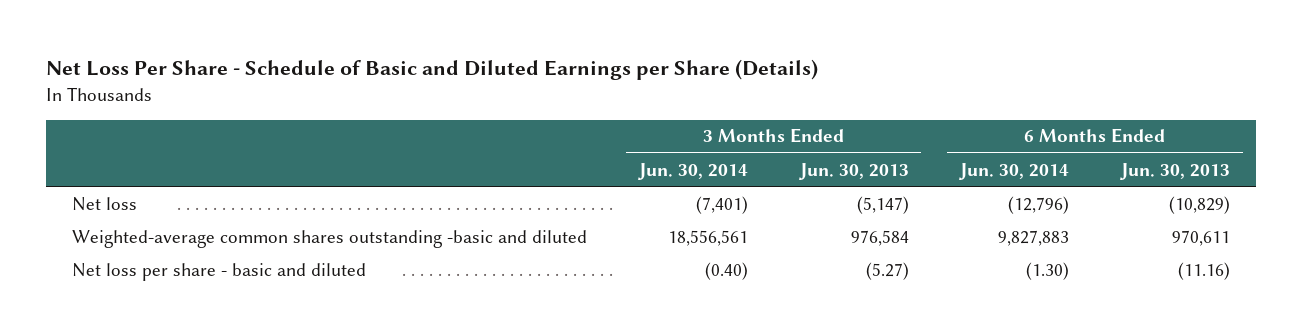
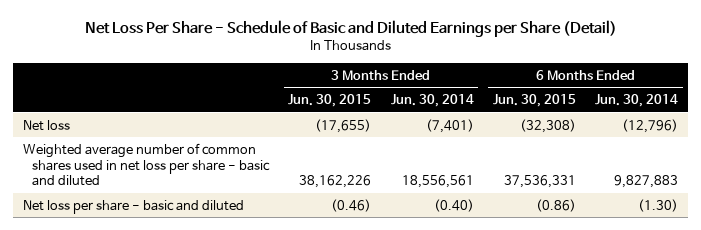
[46,59,819,81] Net Loss Per Share - Schedule of Basic and Diluted Earnings per Share (Details) -> [84,19,617,37] Net Loss Per Share - Schedule of Basic and Diluted Earnings per Share (Detail)
[798,162,909,180] Jun. 30, 2013 -> none
[1119,162,1230,180] Jun. 30, 2013 -> none
none -> [288,94,372,108] Jun. 30, 2015
none -> [492,94,576,108] Jun. 30, 2015
[72,229,588,248] Weighted-average common shares outstanding -basic and diluted -> [22,142,271,187] Weighted average number of common shares used in net loss per share - basic and diluted

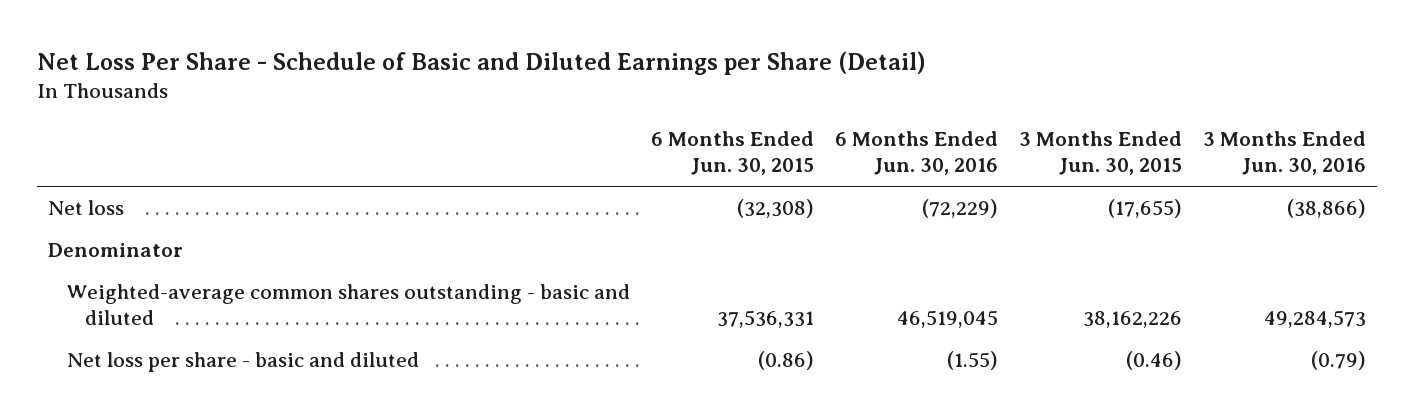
[390,94,474,108] Jun. 30, 2014 -> none
[595,94,679,108] Jun. 30, 2014 -> none
none -> [834,131,998,176] 6 Months Ended Jun. 30, 2016
none -> [1203,131,1367,176] 3 Months Ended Jun. 30, 2016
none -> [47,242,183,257] Denominator
[22,142,271,187] Weighted average number of common shares used in net loss per share - basic and diluted -> [66,283,630,326] Weighted-average common shares outstanding - basic and diluted

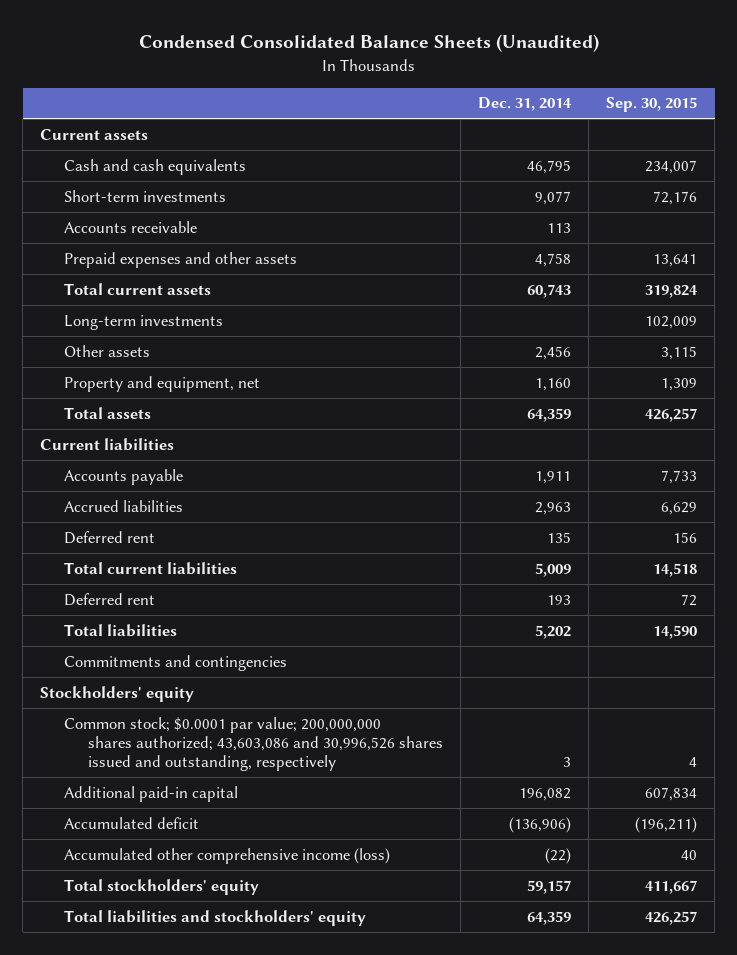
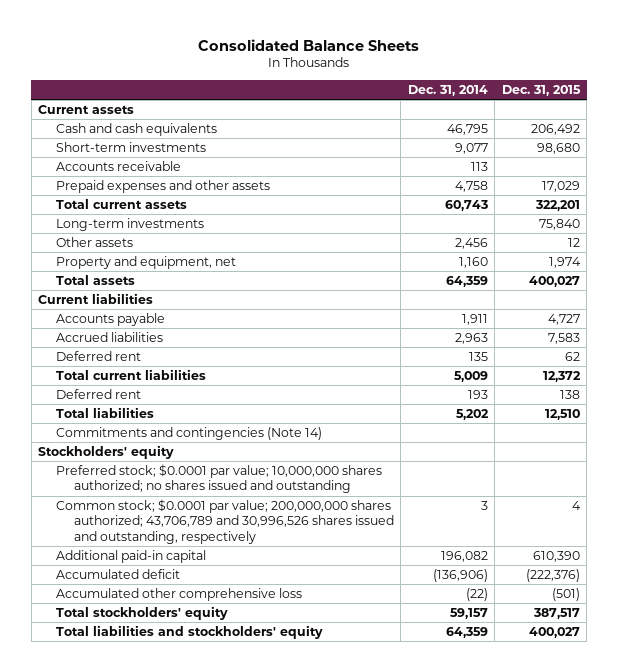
[138,34,599,53] Condensed Consolidated Balance Sheets (Unaudited) -> [197,38,419,51] Consolidated Balance Sheets
[606,97,698,113] Sep. 30, 2015 -> none
none -> [501,85,581,97] Dec. 31, 2015
[63,654,287,671] Commitments and contingencies -> [55,427,322,441] Commitments and contingencies (Note 14)
none -> [55,464,382,494] Preferred stock; $0.0001 par value; 10,000,000 shares authorized; no shares issued and outstanding
[63,716,443,772] Common stock; $0.0001 par value; 200,000,000 shares authorized; 43,603,086 and 30,996,526 shares issued and outstanding, respectively -> [55,499,394,544] Common stock; $0.0001 par value; 200,000,000 shares authorized; 43,706,789 and 30,996,526 shares issued and outstanding, respectively
[63,847,390,864] Accumulated other comprehensive income (loss) -> [55,588,302,602] Accumulated other comprehensive loss

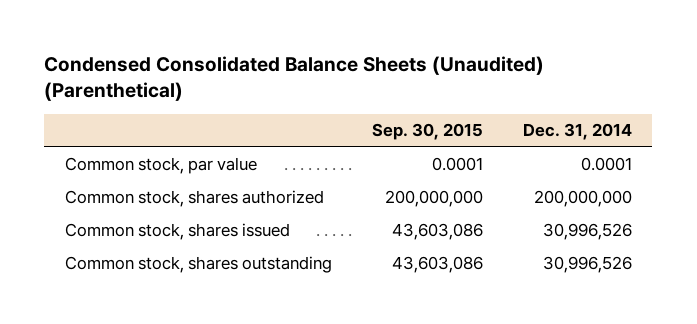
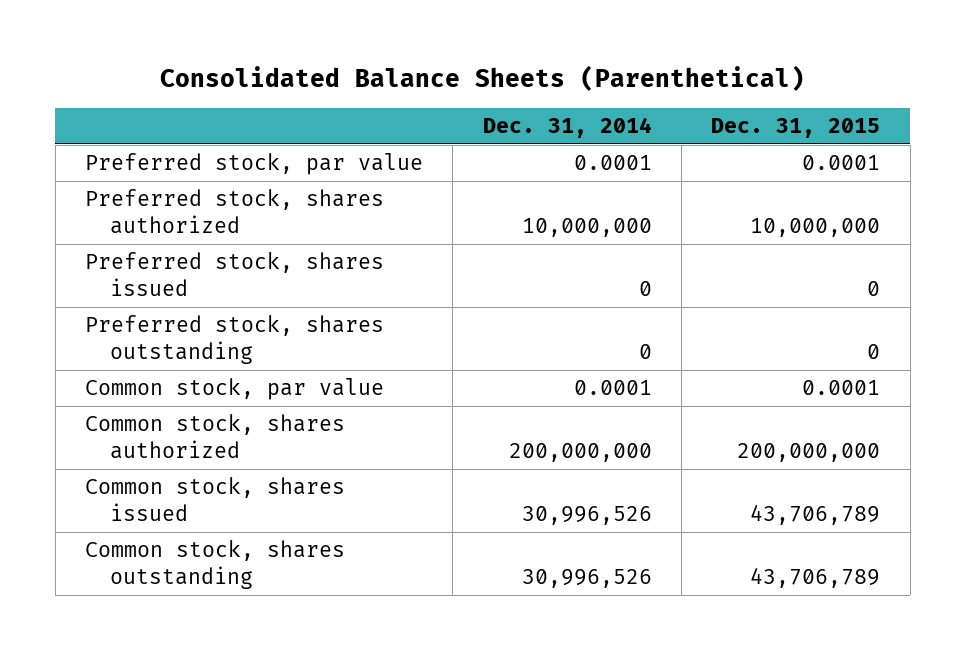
[44,55,545,101] Condensed Consolidated Balance Sheets (Unaudited) (Parenthetical) -> [159,65,805,92] Consolidated Balance Sheets (Parenthetical)
[371,123,483,141] Sep. 30, 2015 -> none
none -> [711,118,881,139] Dec. 31, 2015
none -> [84,153,423,176] Preferred stock, par value
none -> [84,189,384,235] Preferred stock, shares authorized
none -> [84,252,384,297] Preferred stock, shares issued
none -> [84,315,384,365] Preferred stock, shares outstanding

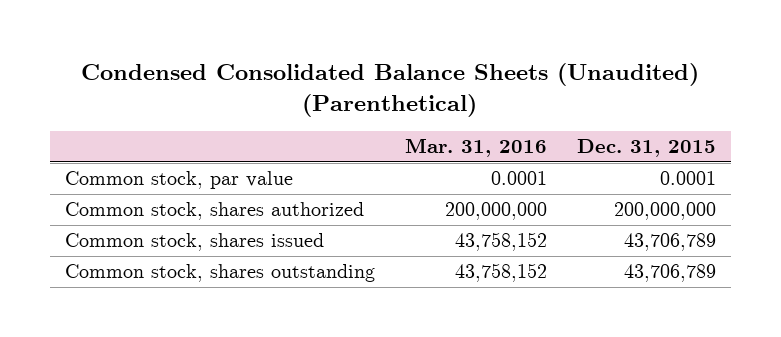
[159,65,805,92] Consolidated Balance Sheets (Parenthetical) -> [81,63,700,117] Condensed Consolidated Balance Sheets (Unaudited) (Parenthetical)
[482,117,652,139] Dec. 31, 2014 -> none
none -> [404,138,547,158] Mar. 31, 2016
[84,153,423,176] Preferred stock, par value -> none
[84,189,384,235] Preferred stock, shares authorized -> none
[84,252,384,297] Preferred stock, shares issued -> none
[84,315,384,365] Preferred stock, shares outstanding -> none

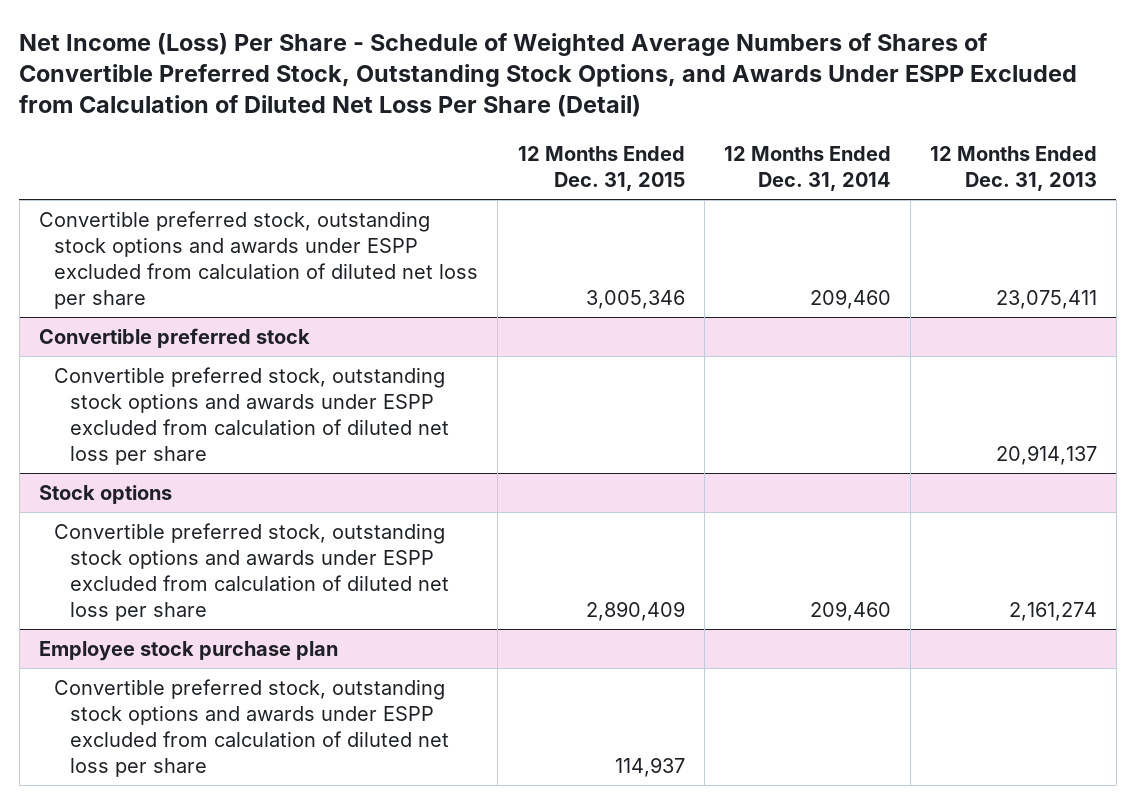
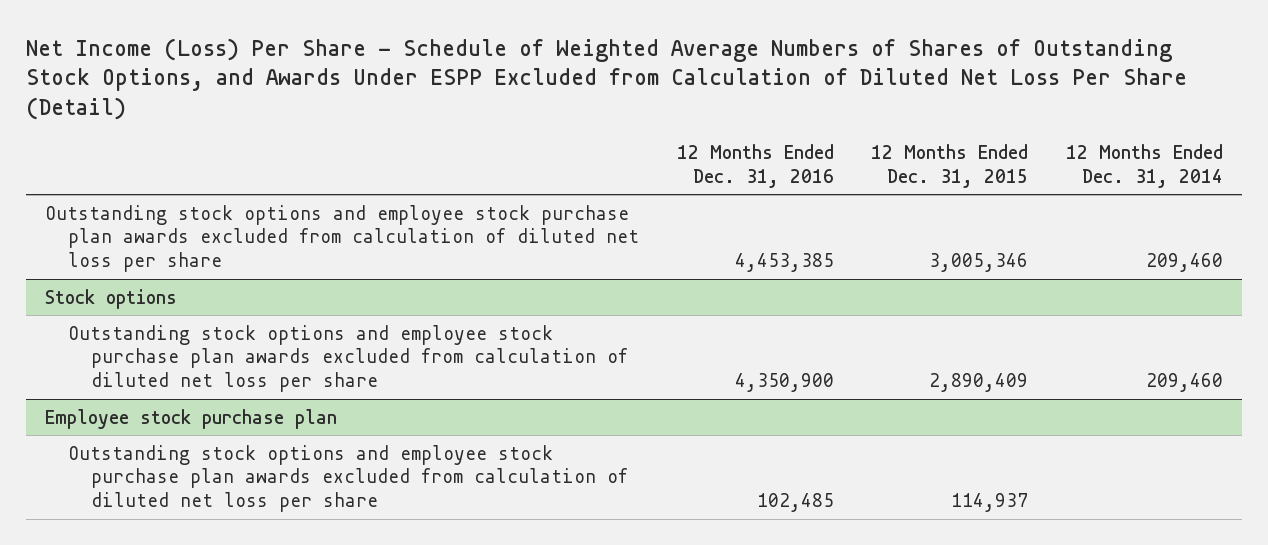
[19,32,1078,118] Net Income (Loss) Per Share - Schedule of Weighted Average Numbers of Shares of Convertible Preferred Stock, Outstanding Stock Options, and Awards Under ESPP Excluded from Calculation of Diluted Net Loss Per Share (Detail) -> [25,37,1187,121] Net Income (Loss) Per Share - Schedule of Weighted Average Numbers of Shares of Outstanding Stock Options, and Awards Under ESPP Excluded from Calculation of Diluted Net Loss Per Share (Detail)
[929,145,1097,191] 12 Months Ended Dec. 31, 2013 -> none
none -> [676,144,834,188] 12 Months Ended Dec. 31, 2016
[38,328,310,349] Convertible preferred stock -> none
[54,367,449,466] Convertible preferred stock, outstanding stock options and awards under ESPP excluded from calculation of diluted net loss per share -> none
[38,211,479,310] Convertible preferred stock, outstanding stock options and awards under ESPP excluded from calculation of diluted net loss per share -> [44,204,639,272] Outstanding stock options and employee stock purchase plan awards excluded from calculation of diluted net loss per share
[54,523,449,622] Convertible preferred stock, outstanding stock options and awards under ESPP excluded from calculation of diluted net loss per share -> [67,324,628,392] Outstanding stock options and employee stock purchase plan awards excluded from calculation of diluted net loss per share
[54,679,449,778] Convertible preferred stock, outstanding stock options and awards under ESPP excluded from calculation of diluted net loss per share -> [67,444,628,512] Outstanding stock options and employee stock purchase plan awards excluded from calculation of diluted net loss per share

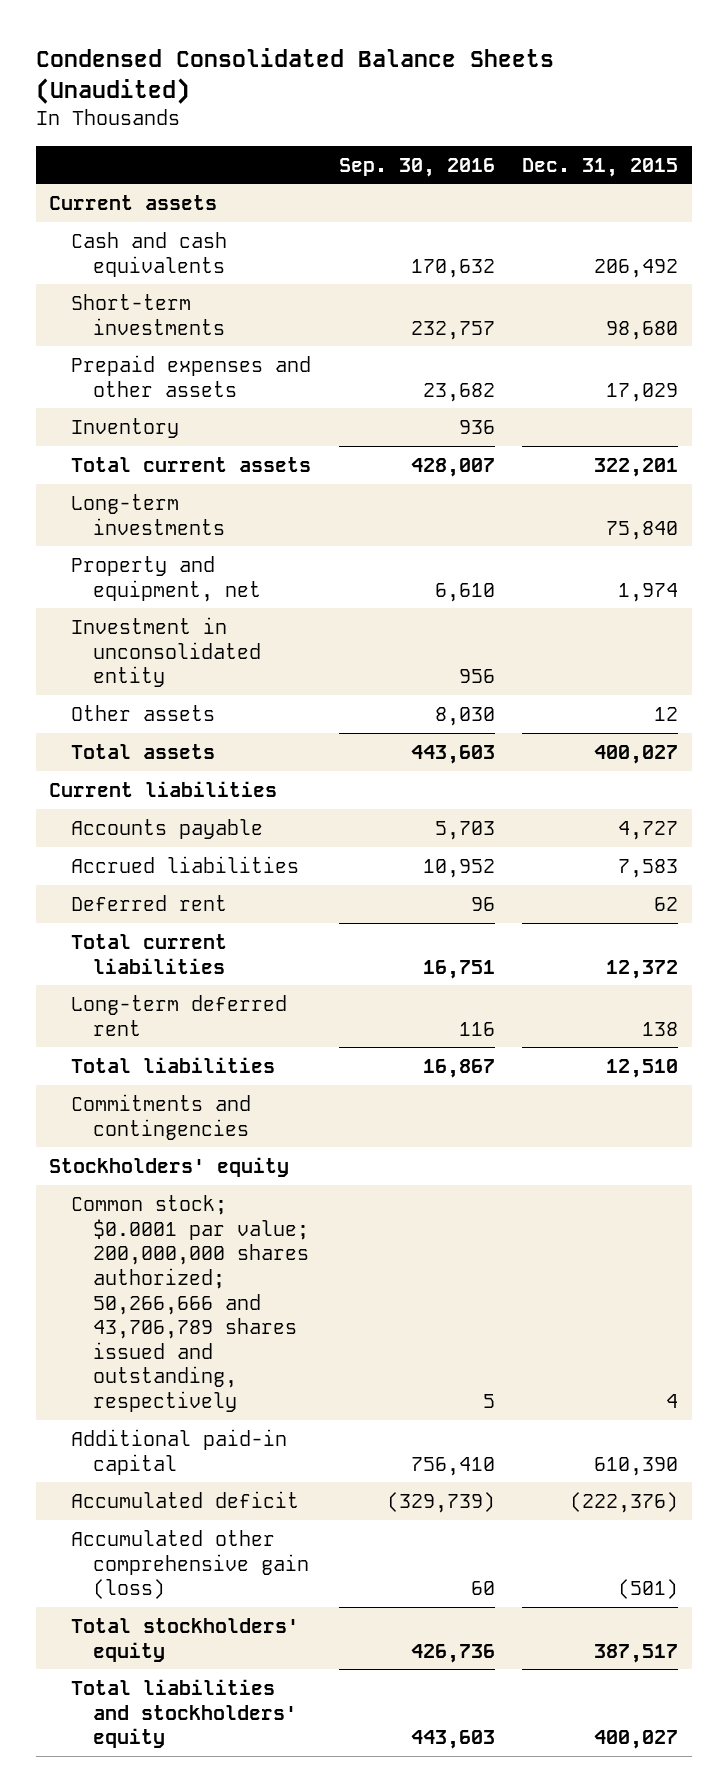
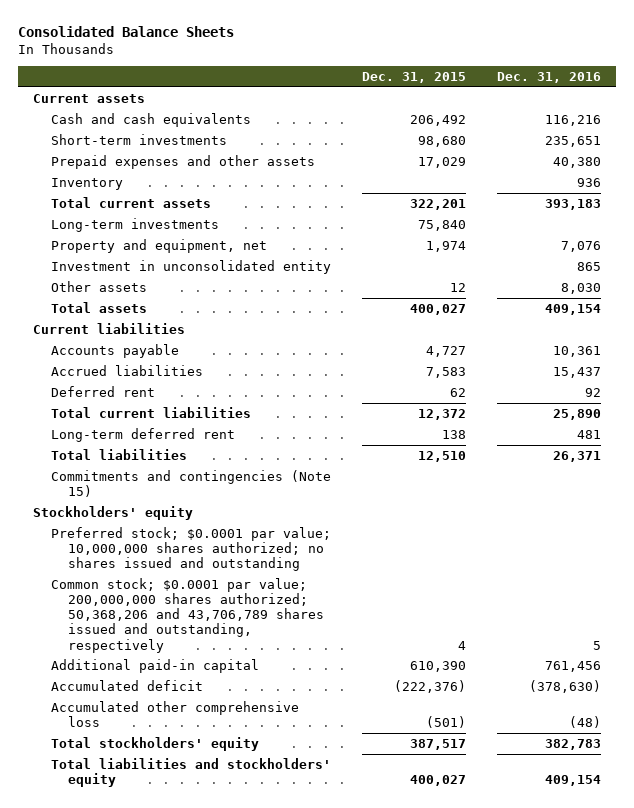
[35,47,554,105] Condensed Consolidated Balance Sheets (Unaudited) -> [17,25,234,37] Consolidated Balance Sheets
[338,157,495,177] Sep. 30, 2016 -> none
none -> [496,71,601,83] Dec. 31, 2016
[71,1093,252,1140] Commitments and contingencies -> [50,469,331,498] Commitments and contingencies (Note 15)
none -> [50,526,331,572] Preferred stock; $0.0001 par value; 10,000,000 shares authorized; no shares issued and outstanding
[71,1194,310,1413] Common stock; $0.0001 par value; 200,000,000 shares authorized; 50,266,666 and 43,706,789 shares issued and outstanding, respectively -> [50,577,324,653] Common stock; $0.0001 par value; 200,000,000 shares authorized; 50,368,206 and 43,706,789 shares issued and outstanding, respectively
[71,1529,310,1600] Accumulated other comprehensive gain (loss) -> [50,700,299,728] Accumulated other comprehensive loss

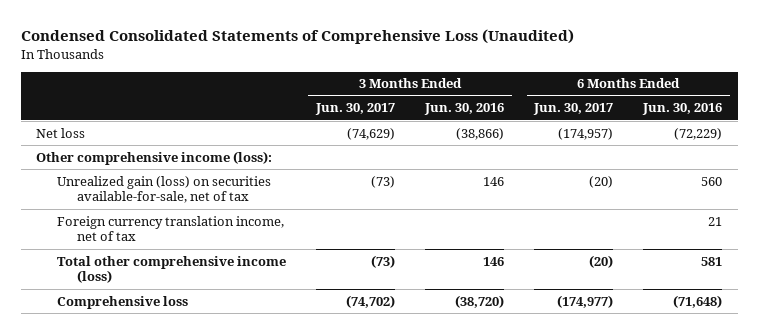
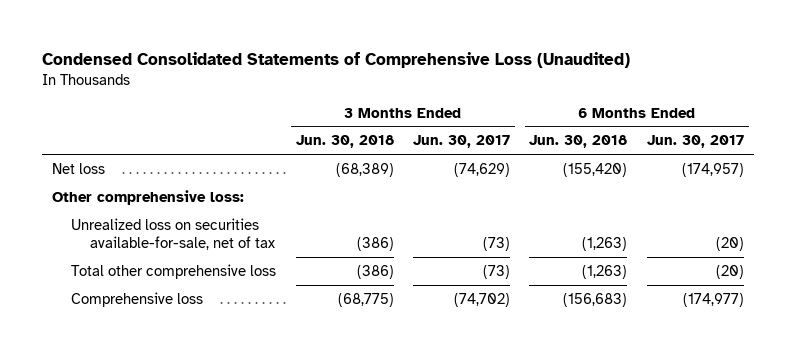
[424,103,505,116] Jun. 30, 2016 -> none
[642,103,723,116] Jun. 30, 2016 -> none
none -> [295,135,394,149] Jun. 30, 2018
none -> [529,135,628,149] Jun. 30, 2018
[56,215,284,242] Foreign currency translation income, net of tax -> none
[36,150,273,165] Other comprehensive income (loss): -> [52,189,245,205] Other comprehensive loss:
[56,175,271,204] Unrealized gain (loss) on securities available-for-sale, net of tax -> [71,217,276,250] Unrealized loss on securities available-for-sale, net of tax
[56,255,286,284] Total other comprehensive income (loss) -> [71,263,277,279] Total other comprehensive loss

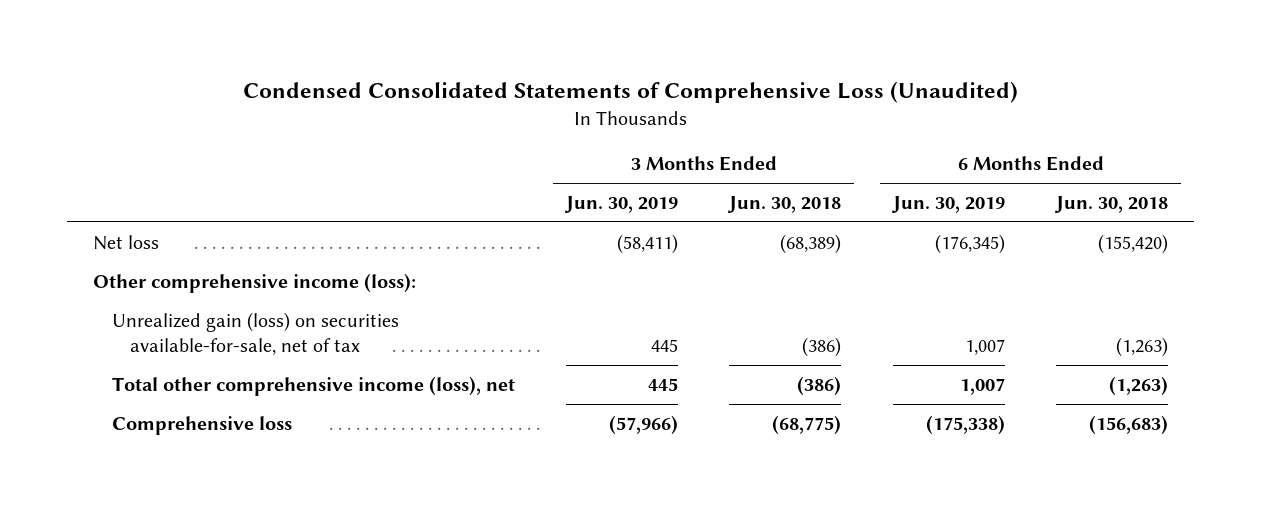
[412,135,510,149] Jun. 30, 2017 -> none
[646,135,744,149] Jun. 30, 2017 -> none
none -> [563,196,678,214] Jun. 30, 2019
none -> [890,196,1005,214] Jun. 30, 2019
[52,189,245,205] Other comprehensive loss: -> [92,272,416,293] Other comprehensive income (loss):
[71,217,276,250] Unrealized loss on securities available-for-sale, net of tax -> [111,311,399,356] Unrealized gain (loss) on securities available-for-sale, net of tax
[71,263,277,279] Total other comprehensive loss -> [111,375,515,396] Total other comprehensive income (loss), net

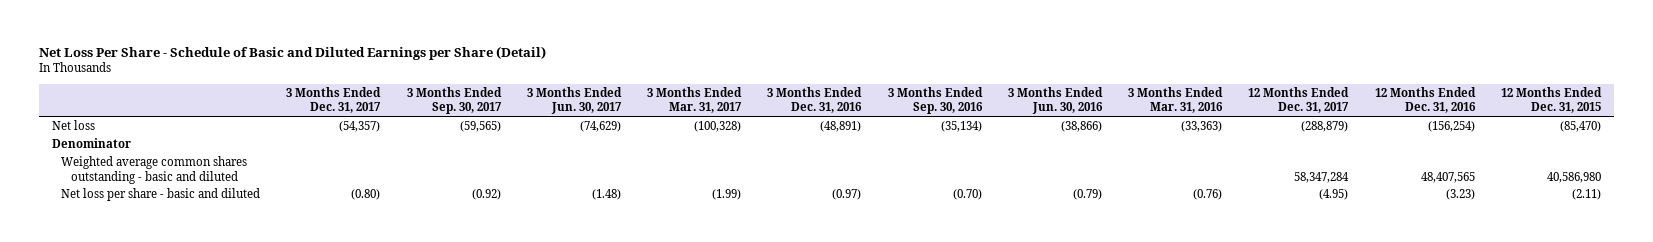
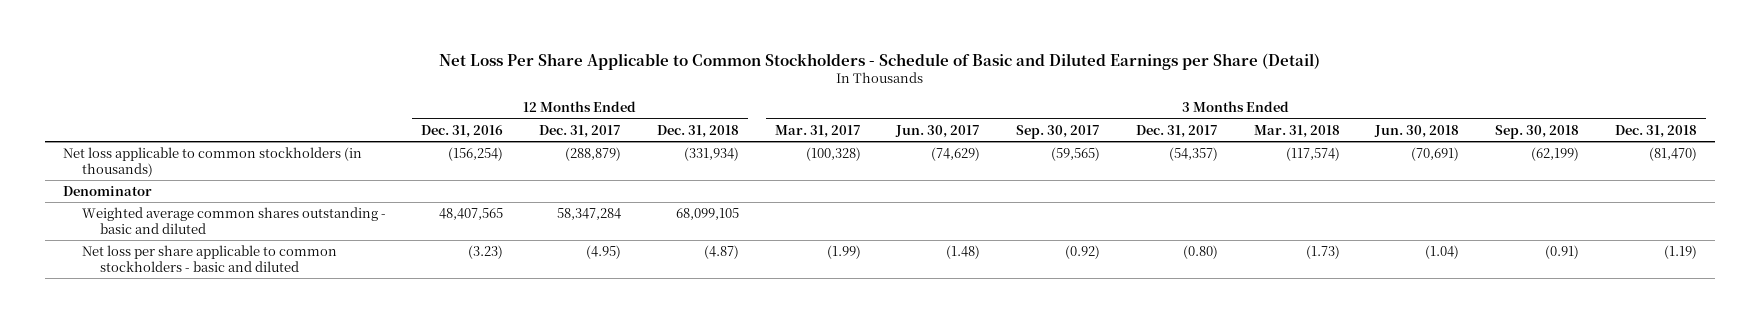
[38,45,546,60] Net Loss Per Share - Schedule of Basic and Diluted Earnings per Share (Detail) -> [439,52,1321,70] Net Loss Per Share Applicable to Common Stockholders - Schedule of Basic and Diluted Earnings per Share (Detail)
[767,86,863,114] 3 Months Ended Dec. 31, 2016 -> none
[887,86,983,115] 3 Months Ended Sep. 30, 2016 -> none
[1007,86,1103,115] 3 Months Ended Jun. 30, 2016 -> none
[1128,86,1224,114] 3 Months Ended Mar. 31, 2016 -> none
[1500,86,1602,114] 12 Months Ended Dec. 31, 2015 -> none
none -> [656,124,739,138] Dec. 31, 2018
none -> [1253,124,1340,138] Mar. 31, 2018
none -> [1374,124,1460,138] Jun. 30, 2018
none -> [1495,124,1580,139] Sep. 30, 2018
none -> [1614,124,1697,138] Dec. 31, 2018
[51,120,95,131] Net loss -> [63,146,363,178] Net loss applicable to common stockholders (in thousands)
[61,188,261,202] Net loss per share - basic and diluted -> [81,244,337,273] Net loss per share applicable to common stockholders - basic and diluted

